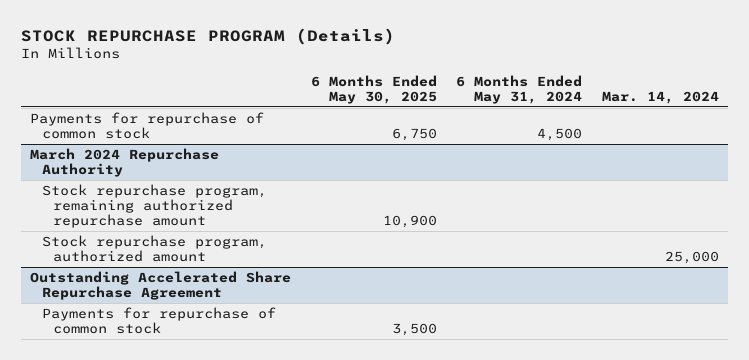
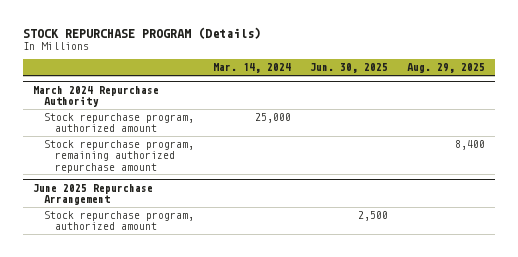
[310,74,437,104] 6 Months Ended May 30, 2025 -> none
[456,74,583,104] 6 Months Ended May 31, 2024 -> none
none -> [309,63,388,74] Jun. 30, 2025
none -> [407,63,486,74] Aug. 29, 2025
[30,111,265,139] Payments for repurchase of common stock -> none
[30,270,292,300] Outstanding Accelerated Share Repurchase Agreement -> none
[41,306,276,334] Payments for repurchase of common stock -> none
[41,183,267,229] Stock repurchase program, remaining authorized repurchase amount -> [43,140,194,173] Stock repurchase program, remaining authorized repurchase amount
none -> [32,183,153,206] June 2025 Repurchase Arrangement
none -> [43,211,194,231] Stock repurchase program, authorized amount

